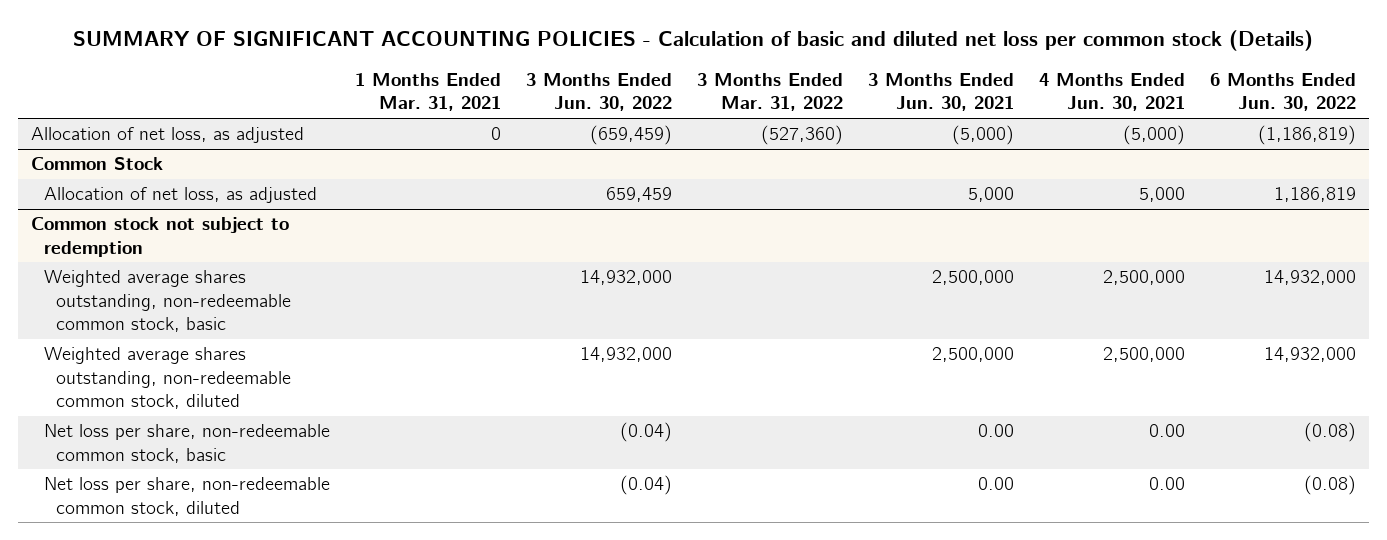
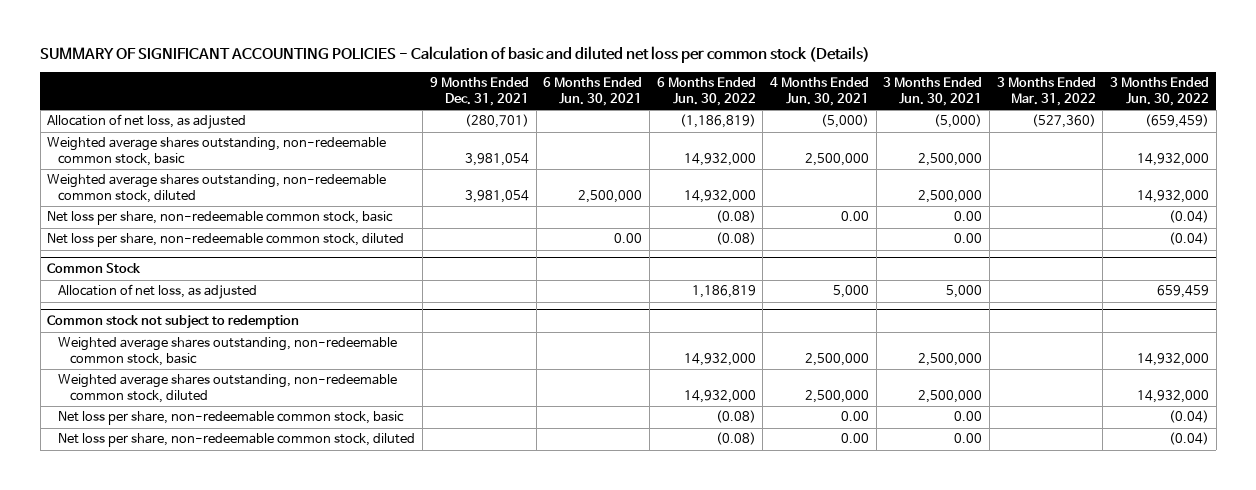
[354,72,501,112] 1 Months Ended Mar. 31, 2021 -> none
none -> [429,77,529,106] 9 Months Ended Dec. 31, 2021
none -> [543,77,643,106] 6 Months Ended Jun. 30, 2021
none -> [47,137,387,167] Weighted average shares outstanding, non-redeemable common stock, basic
none -> [47,174,387,204] Weighted average shares outstanding, non-redeemable common stock, diluted
none -> [47,211,394,226] Net loss per share, non-redeemable common stock, basic
none -> [47,233,405,248] Net loss per share, non-redeemable common stock, diluted

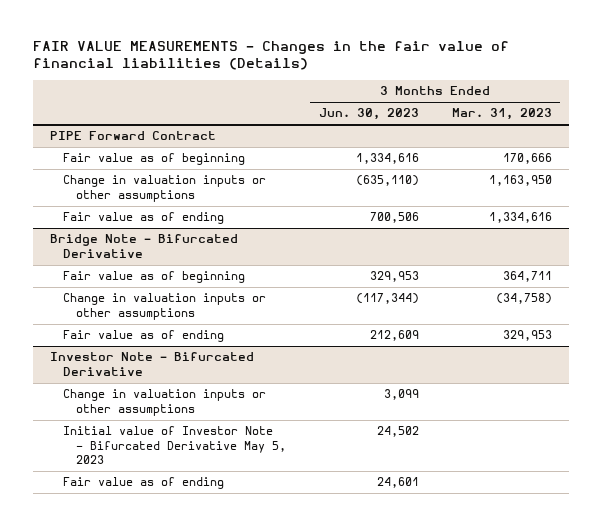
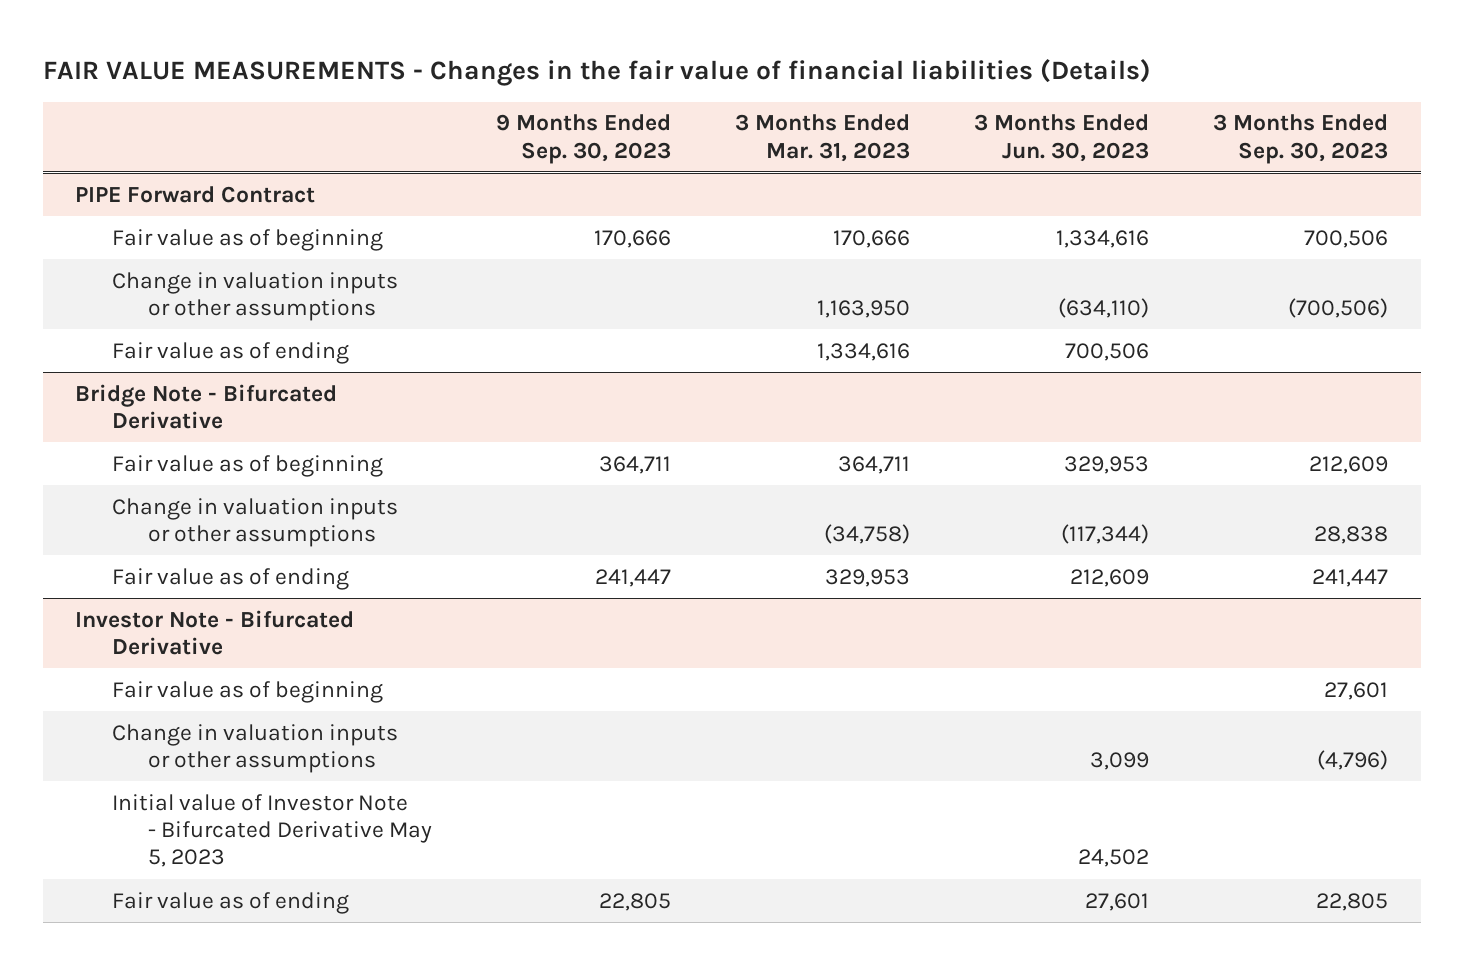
none -> [496,114,672,164] 9 Months Ended Sep. 30, 2023
none -> [1213,114,1389,164] 3 Months Ended Sep. 30, 2023
[355,175,419,187] (635,110) -> [1058,298,1150,319] (634,110)
none -> [111,680,383,703] Fair value as of beginning
[376,477,419,489] 24,601 -> [1085,892,1150,911] 27,601

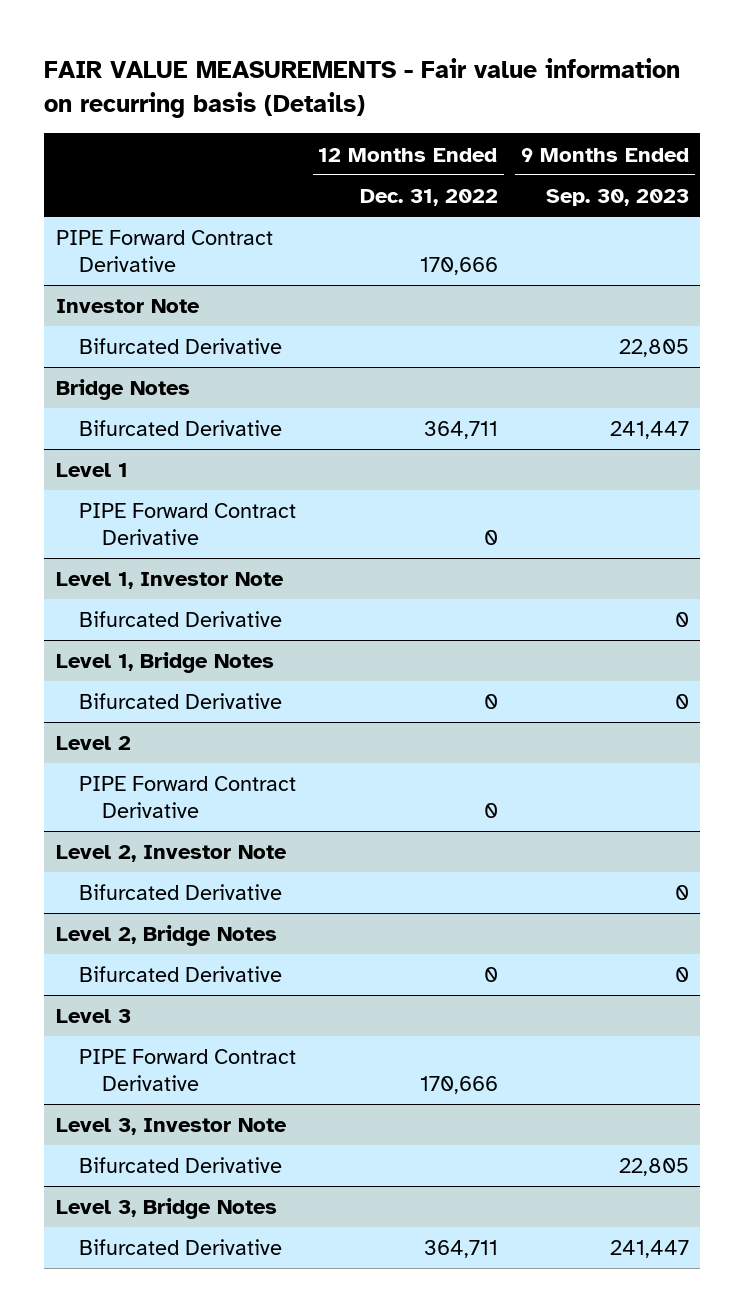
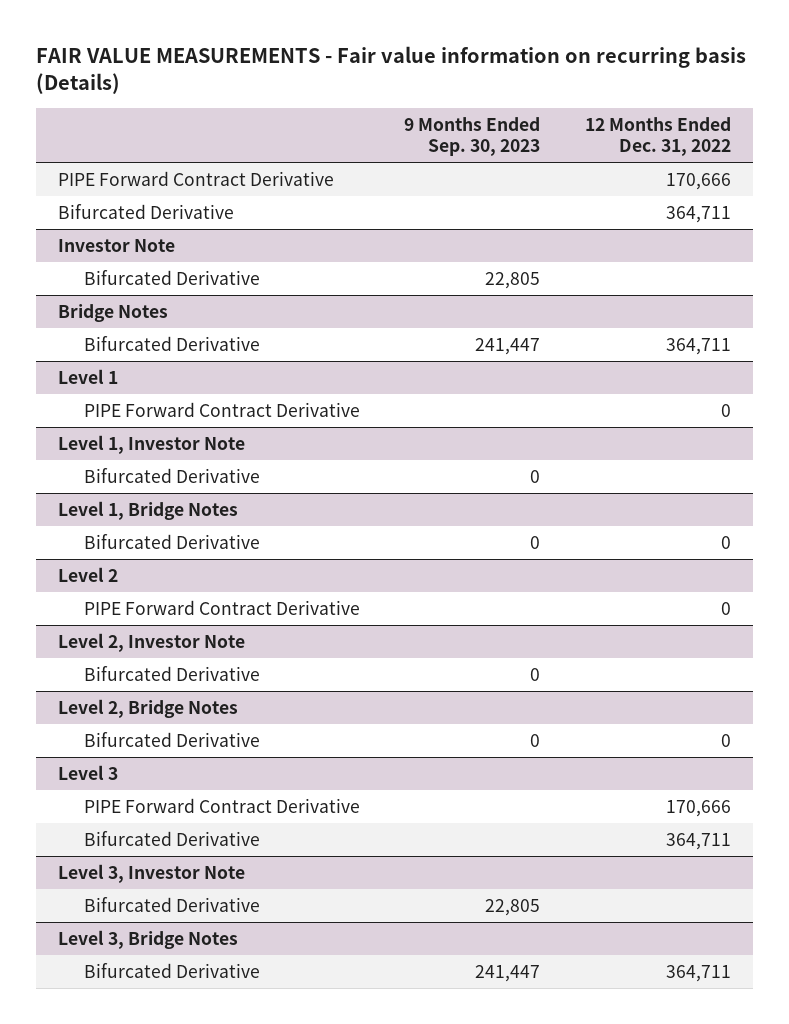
none -> [58,204,235,220] Bifurcated Derivative
none -> [83,831,260,847] Bifurcated Derivative

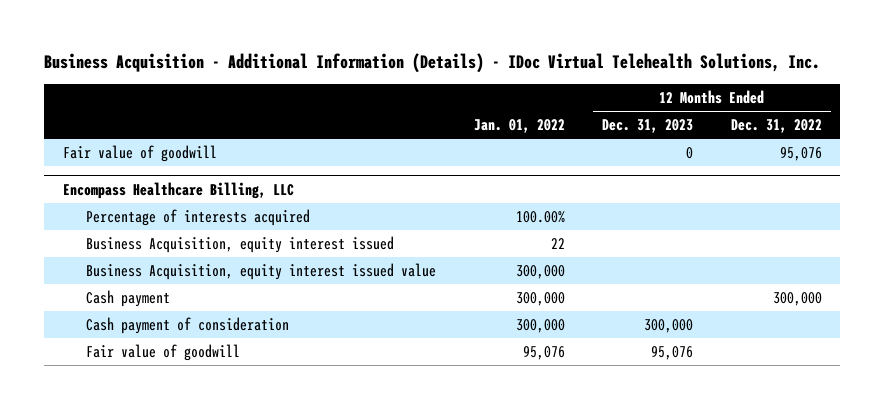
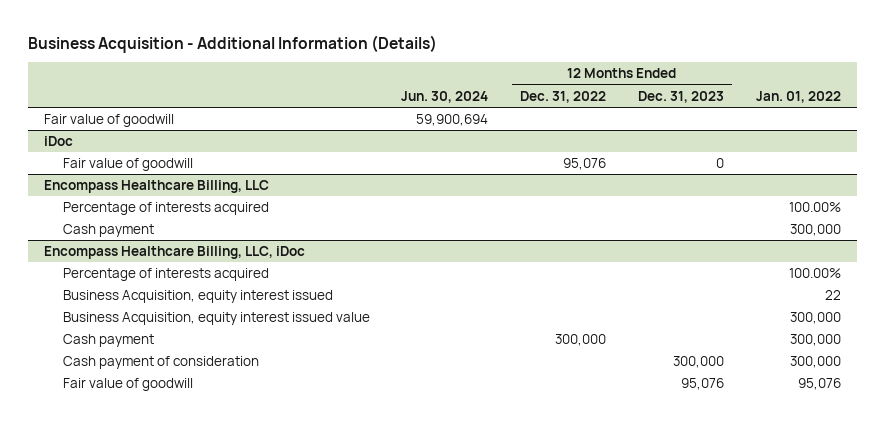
[44,53,821,74] Business Acquisition - Additional Information (Details) - IDoc Virtual Telehealth Solutions, Inc. -> [27,34,437,53] Business Acquisition - Additional Information (Details)
none -> [401,90,489,103] Jun. 30, 2024
none -> [43,114,174,128] Fair value of goodwill
none -> [43,136,73,147] iDoc
none -> [62,224,154,238] Cash payment
none -> [43,246,305,260] Encompass Healthcare Billing, LLC, iDoc
none -> [62,268,269,282] Percentage of interests acquired

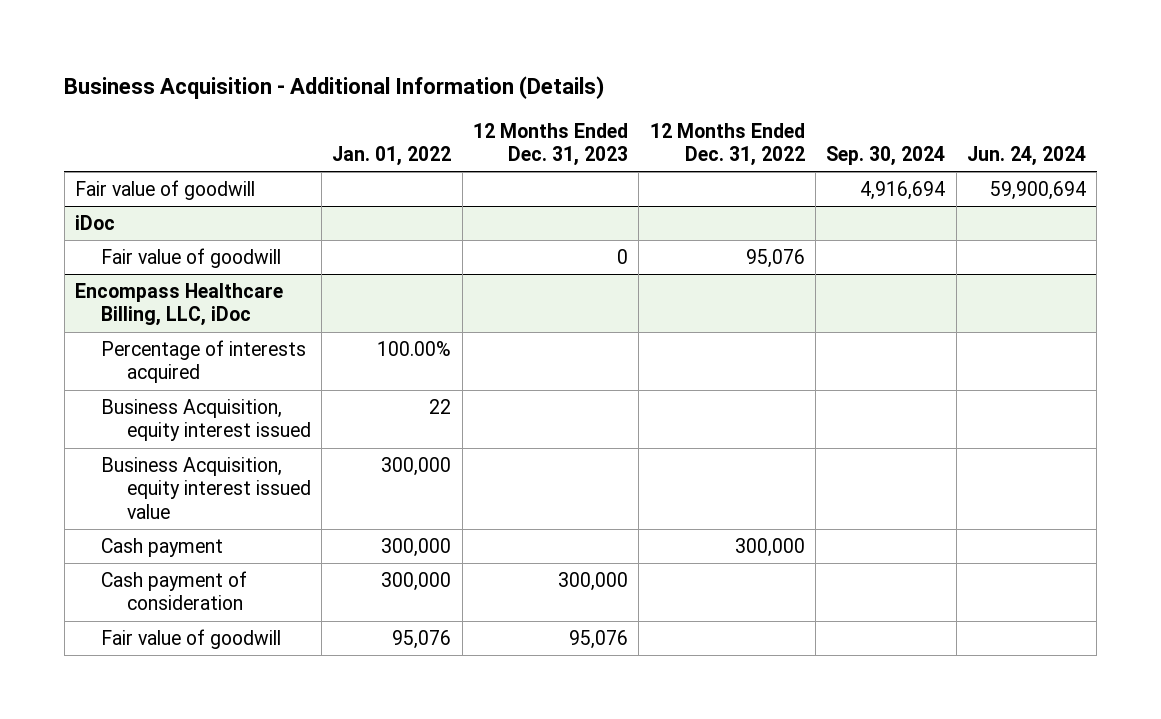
[401,90,489,103] Jun. 30, 2024 -> none
none -> [826,146,946,167] Sep. 30, 2024
none -> [966,146,1086,167] Jun. 24, 2024
[43,180,269,194] Encompass Healthcare Billing, LLC -> none
[62,202,269,216] Percentage of interests acquired -> none
[62,224,154,238] Cash payment -> none

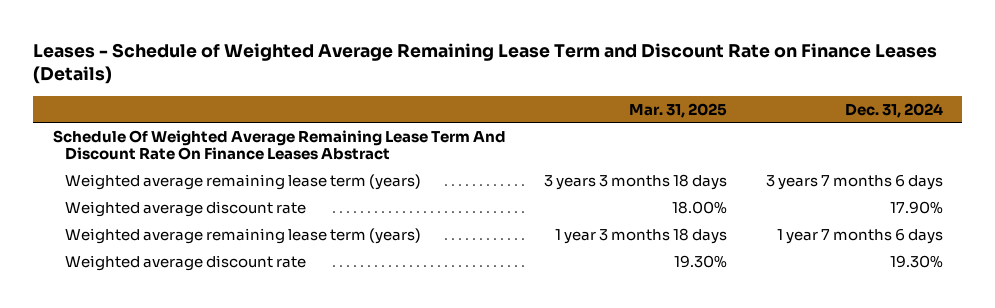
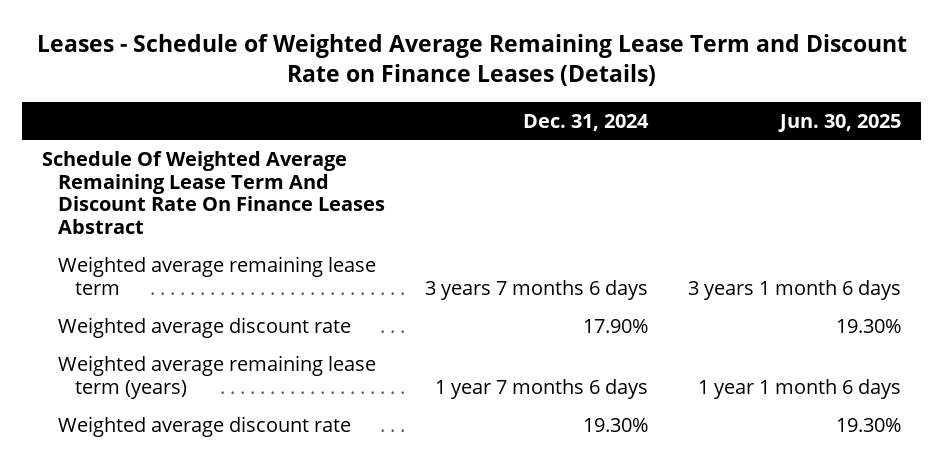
[629,102,728,118] Mar. 31, 2025 -> none
none -> [778,113,902,132] Jun. 30, 2025
[65,173,422,190] Weighted average remaining lease term (years) -> [58,255,377,295] Weighted average remaining lease term

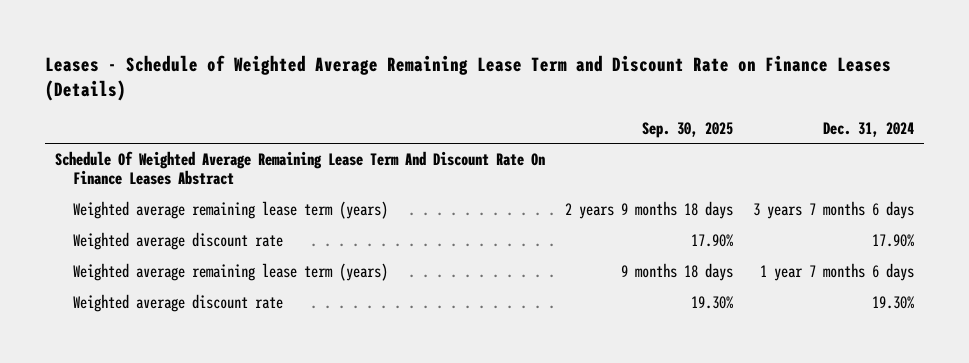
[778,113,902,132] Jun. 30, 2025 -> none
none -> [642,121,734,138] Sep. 30, 2025
[58,255,377,295] Weighted average remaining lease term -> [72,201,388,220] Weighted average remaining lease term (years)

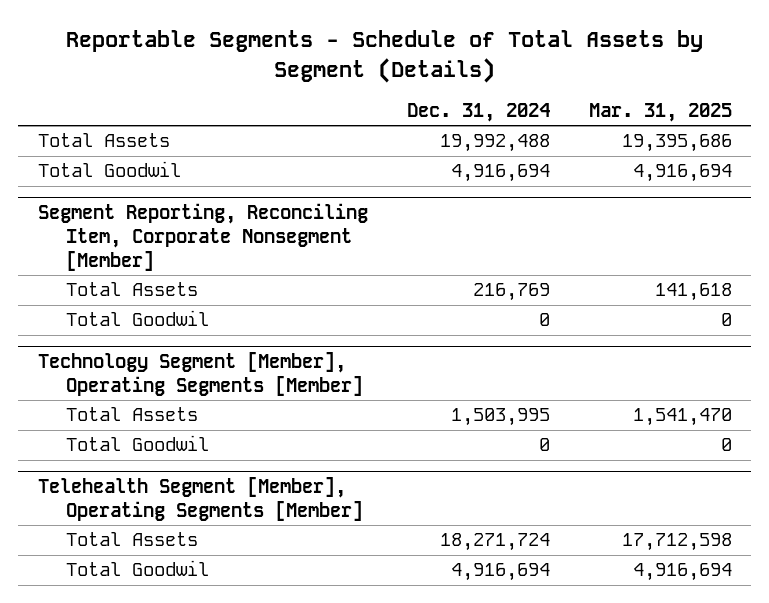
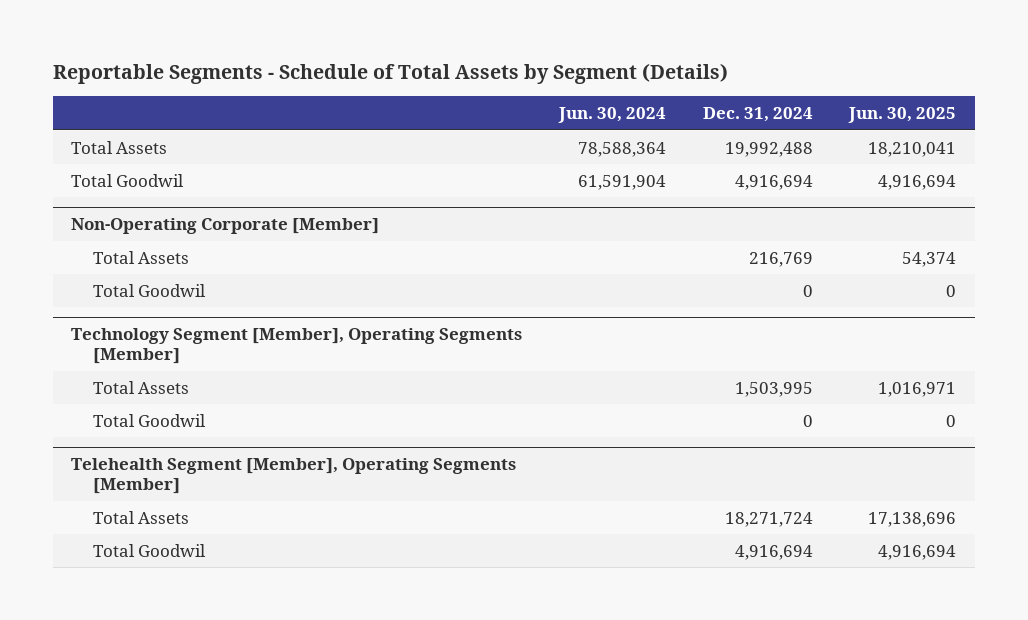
[588,103,732,123] Mar. 31, 2025 -> none
none -> [557,107,666,124] Jun. 30, 2024
none -> [848,107,957,124] Jun. 30, 2025
[37,203,368,272] Segment Reporting, Reconciling Item, Corporate Nonsegment [Member] -> [71,218,380,235] Non-Operating Corporate [Member]

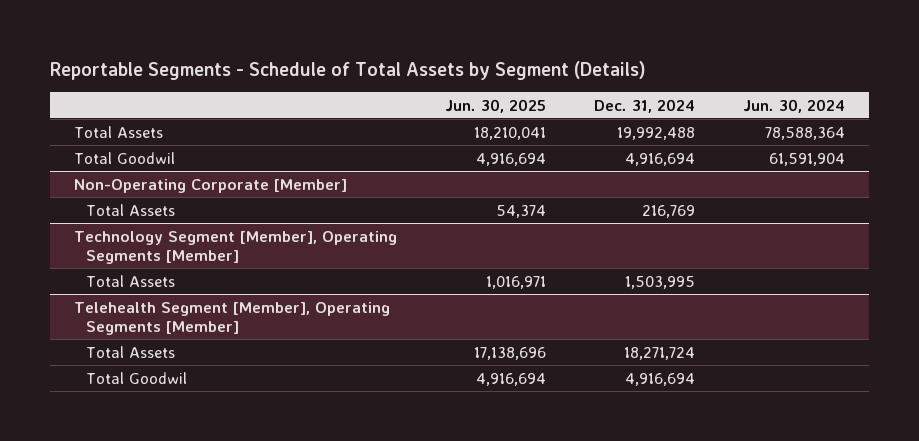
[93,283,207,297] Total Goodwil -> none
[93,413,207,427] Total Goodwil -> none

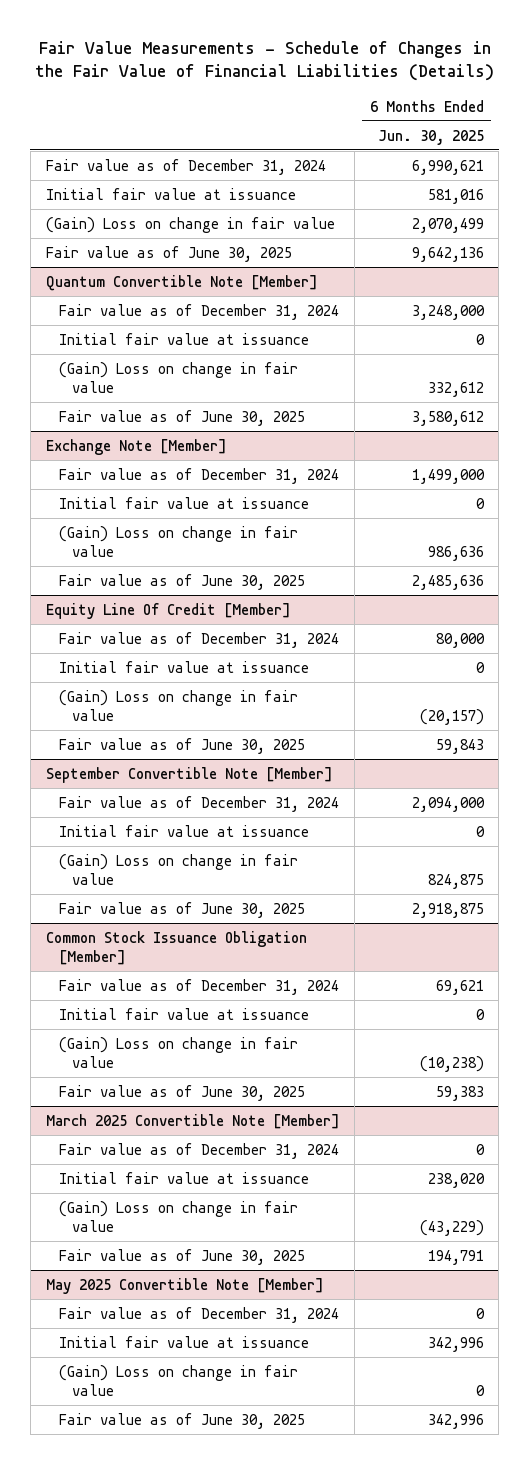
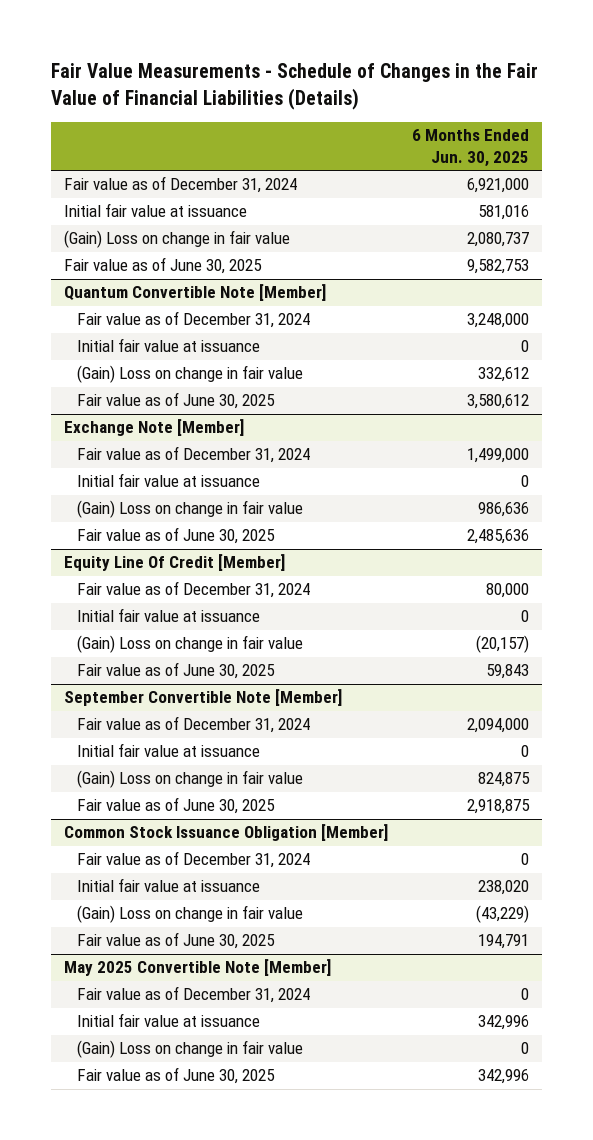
[411,159,484,175] 6,990,621 -> [467,178,530,194] 6,921,000
[411,217,484,233] 2,070,499 -> [467,232,530,248] 2,080,737
[411,246,484,262] 9,642,136 -> [467,259,530,275] 9,582,753
[58,978,339,995] Fair value as of December 31, 2024 -> none
[58,1007,309,1020] Initial fair value at issuance -> none
[58,1036,298,1068] (Gain) Loss on change in fair value -> none
[58,1084,305,1101] Fair value as of June 30, 2025 -> none
[45,1113,340,1129] March 2025 Convertible Note [Member] -> none

